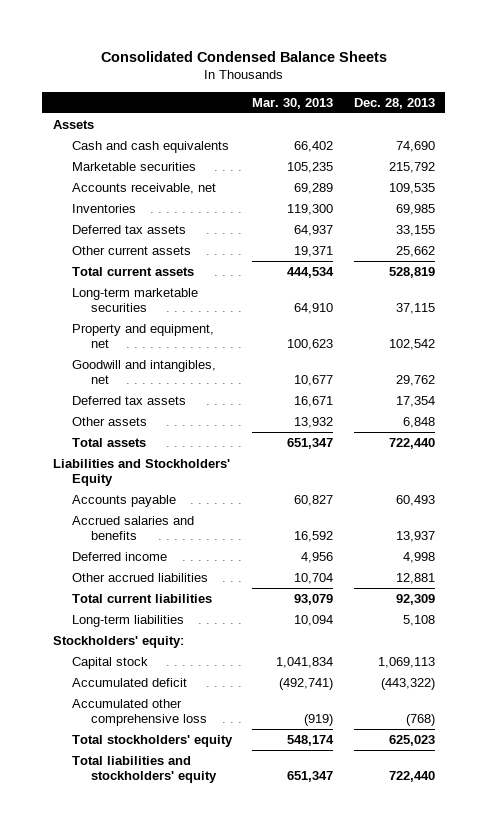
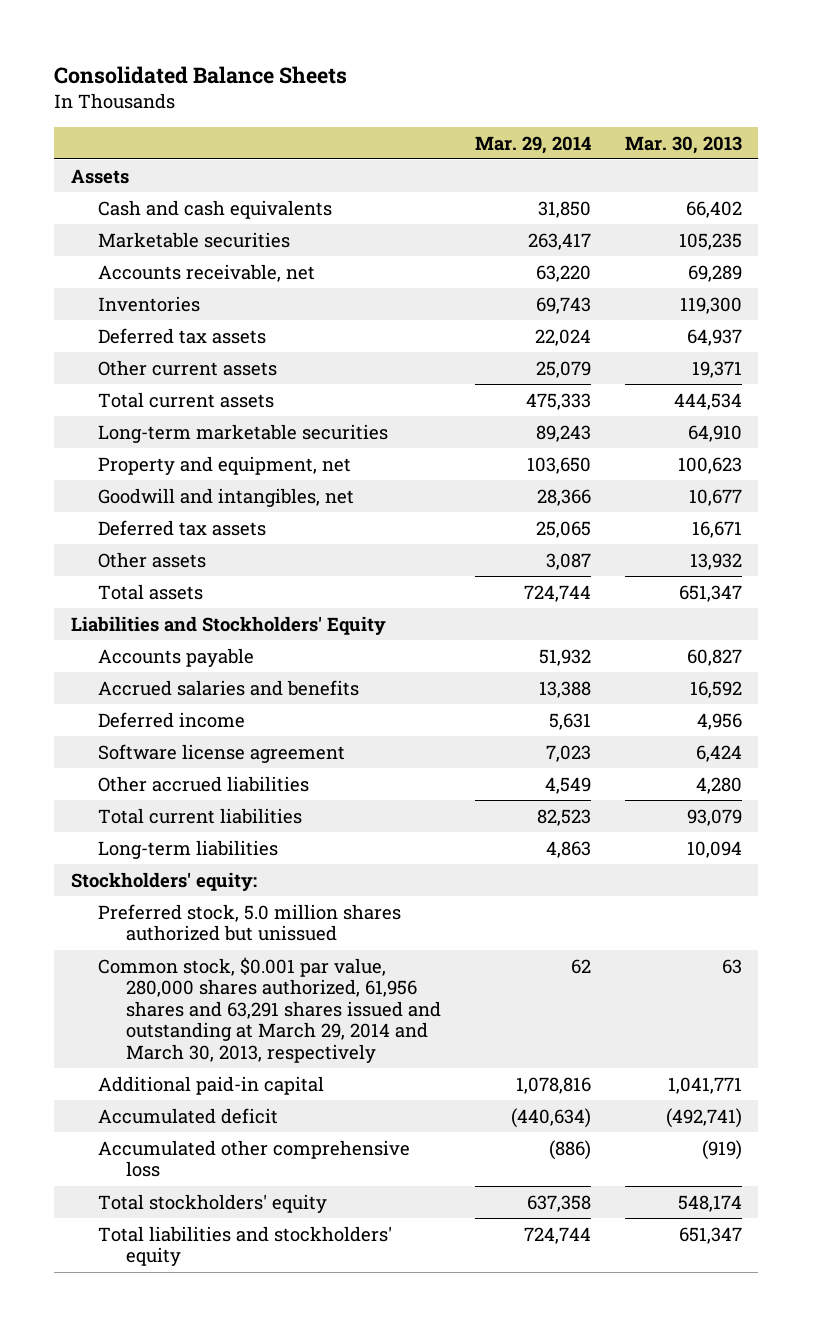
[100,51,387,63] Consolidated Condensed Balance Sheets -> [54,66,348,85] Consolidated Balance Sheets
[354,97,436,109] Dec. 28, 2013 -> none
none -> [474,135,591,154] Mar. 29, 2014
none -> [98,743,346,763] Software license agreement
[294,572,334,584] 10,704 -> [695,776,742,794] 4,280
[71,656,148,669] Capital stock -> none
none -> [98,903,402,942] Preferred stock, 5.0 million shares authorized but unissued
none -> [98,956,441,1064] Common stock, $0.001 par value, 280,000 shares authorized, 61,956 shares and 63,291 shares issued and outstanding at March 29, 2014 and March 30, 2013, respectively
none -> [98,1075,325,1095] Additional paid-in capital

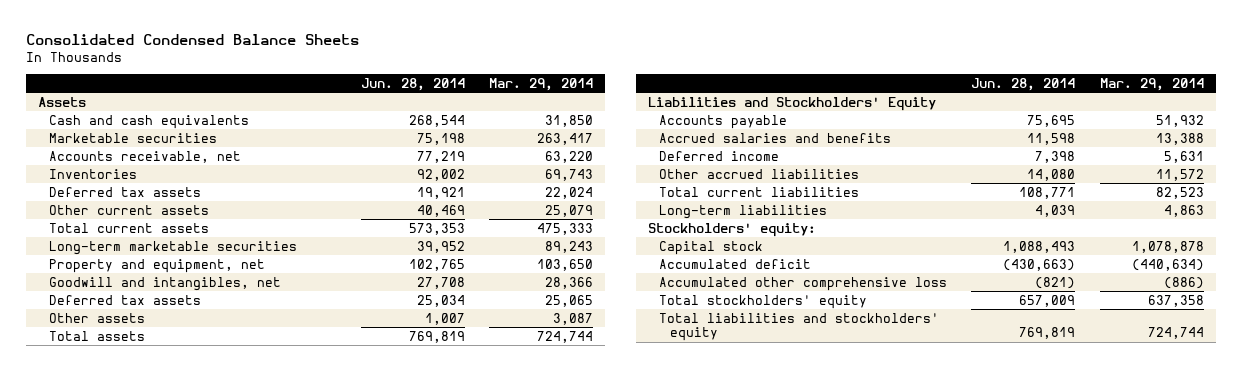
[54,66,348,85] Consolidated Balance Sheets -> [26,34,360,46] Consolidated Condensed Balance Sheets
[624,135,742,154] Mar. 30, 2013 -> none
none -> [361,78,466,92] Jun. 28, 2014
[98,743,346,763] Software license agreement -> none
[544,776,591,794] 4,549 -> [1155,168,1204,181] 11,572
[98,903,402,942] Preferred stock, 5.0 million shares authorized but unissued -> none
[98,956,441,1064] Common stock, $0.001 par value, 280,000 shares authorized, 61,956 shares and 63,291 shares issued and outstanding at March 29, 2014 and March 30, 2013, respectively -> none
[98,1075,325,1095] Additional paid-in capital -> [659,240,764,255] Capital stock
[515,1076,591,1094] 1,078,816 -> [1131,240,1204,253] 1,078,878

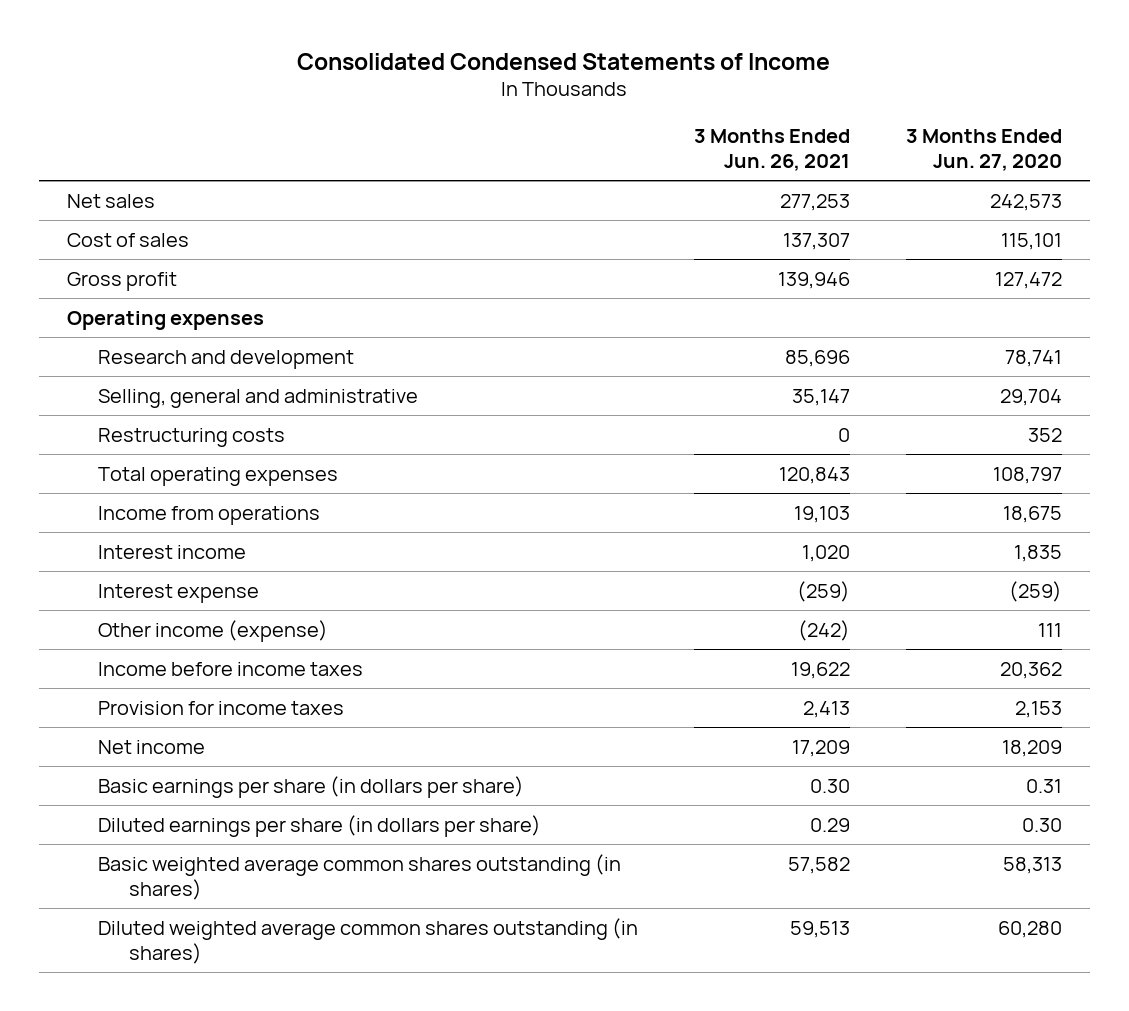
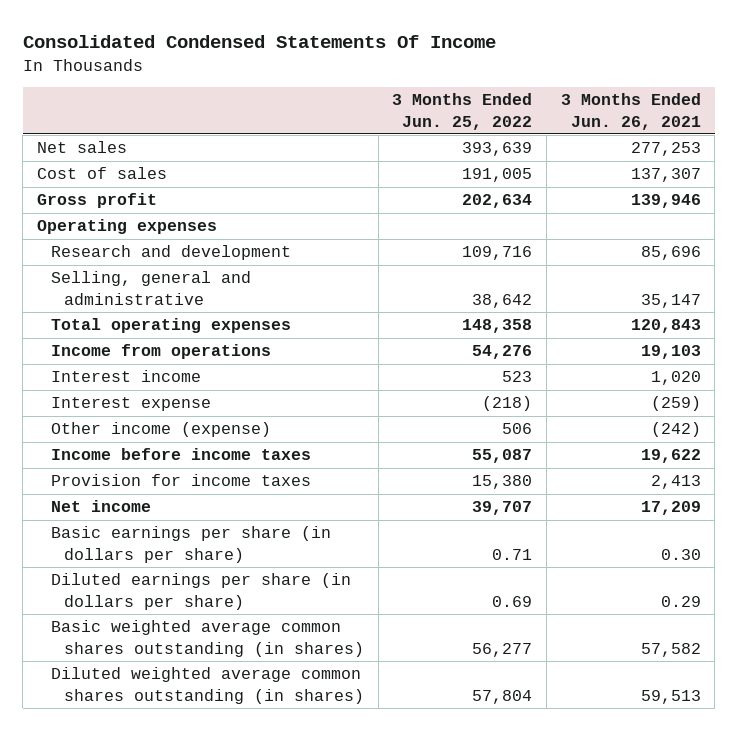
[297,52,831,70] Consolidated Condensed Statements of Income -> [22,35,496,49] Consolidated Condensed Statements Of Income
[906,128,1063,172] 3 Months Ended Jun. 27, 2020 -> none
none -> [392,93,533,130] 3 Months Ended Jun. 25, 2022
[97,427,285,447] Restructuring costs -> none

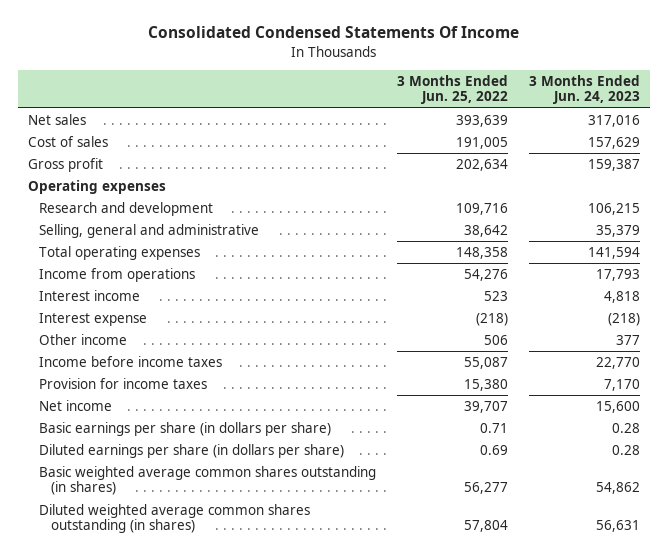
[560,93,701,130] 3 Months Ended Jun. 26, 2021 -> none
none -> [528,74,640,105] 3 Months Ended Jun. 24, 2023
[50,422,271,438] Other income (expense) -> [39,333,128,345] Other income

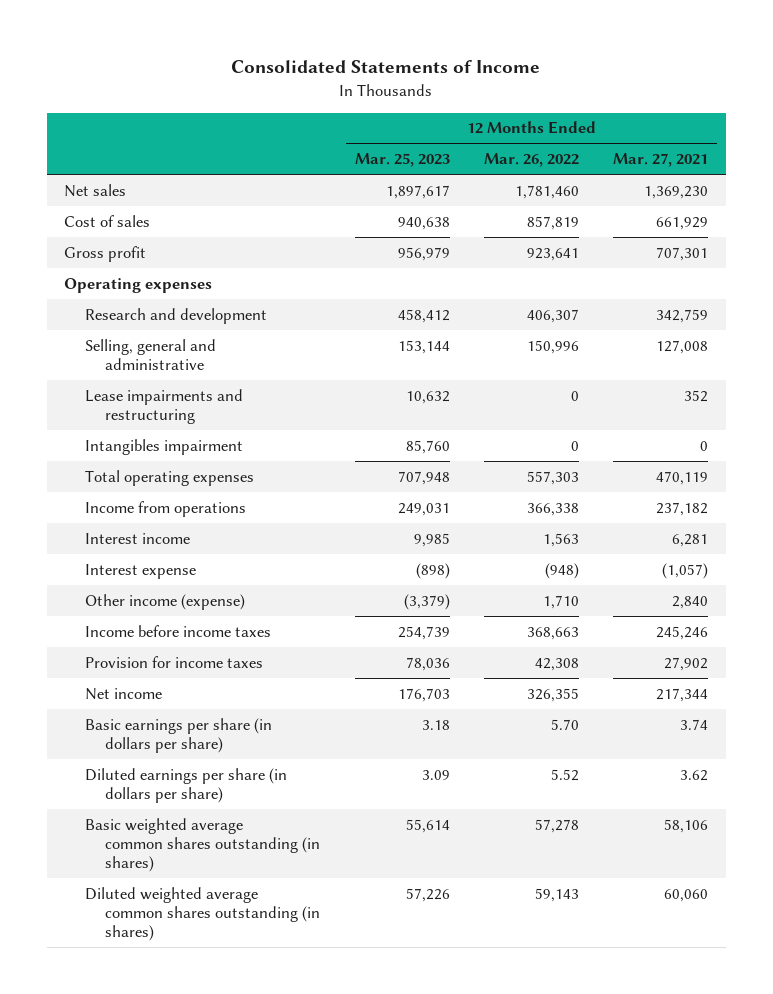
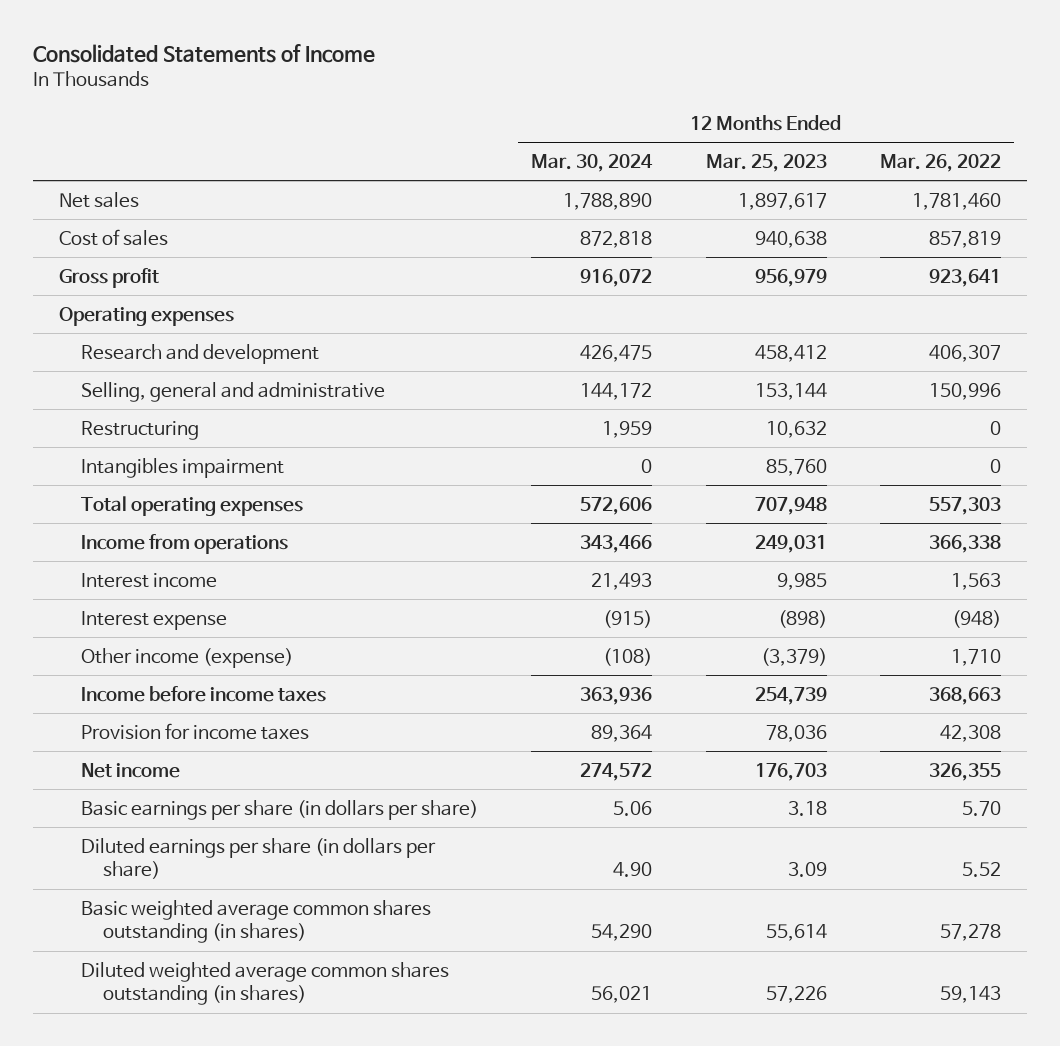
[613,153,709,168] Mar. 27, 2021 -> none
none -> [531,153,654,172] Mar. 30, 2024
[84,388,243,425] Lease impairments and restructuring -> [80,420,199,440] Restructuring

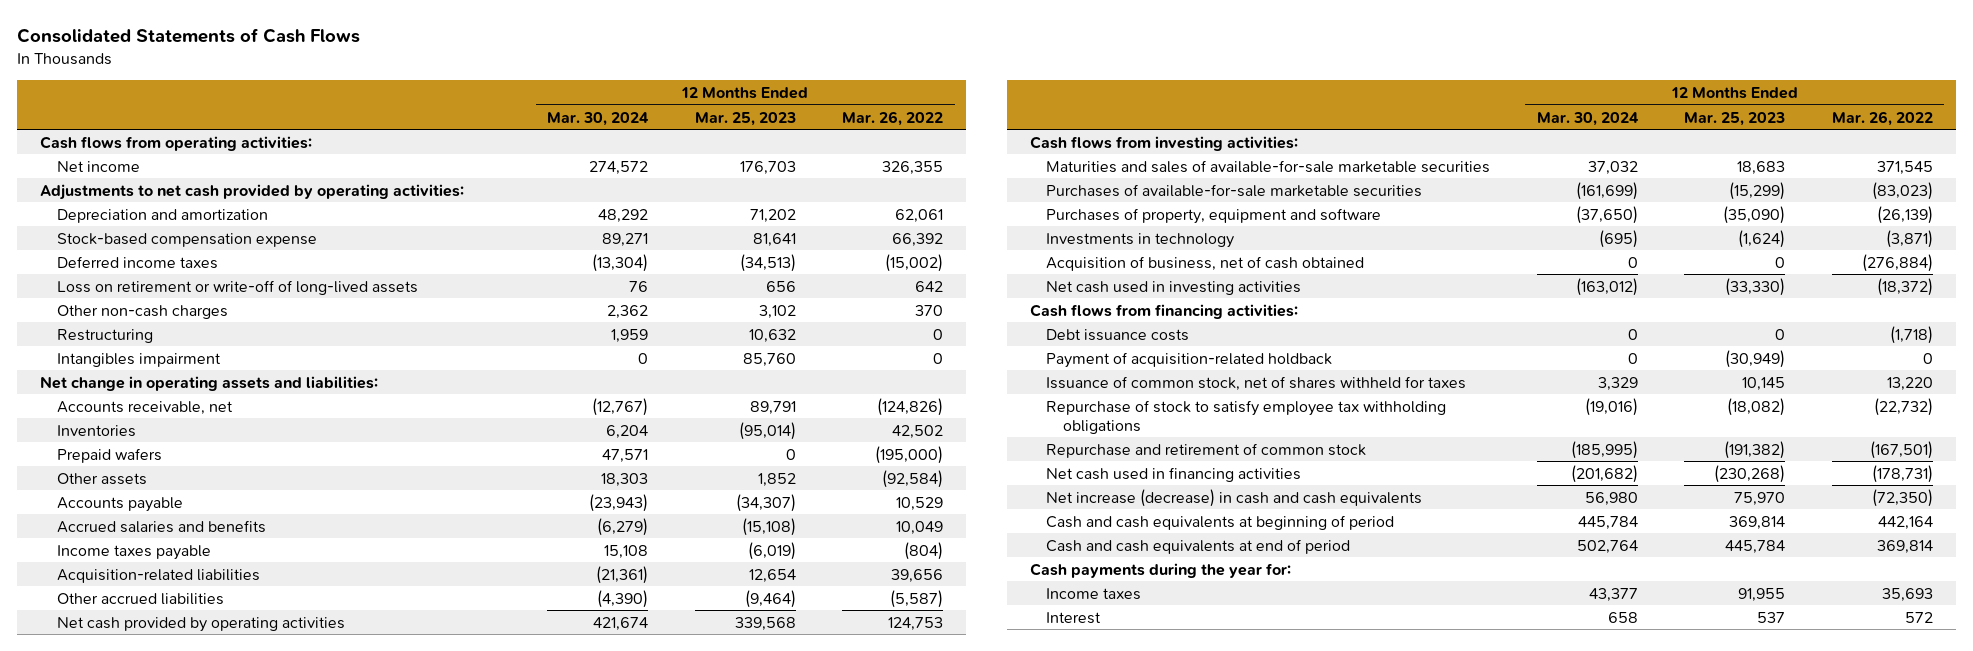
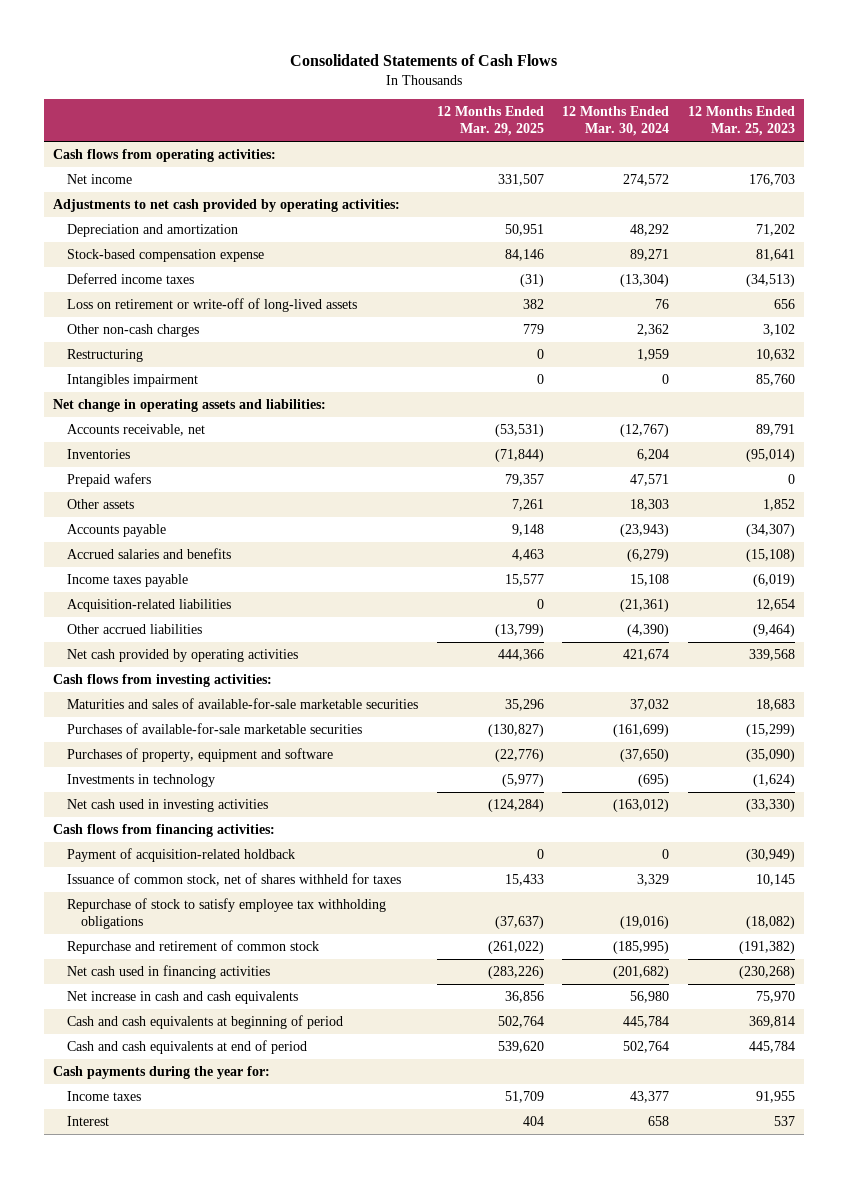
[842,110,944,126] Mar. 26, 2022 -> none
none -> [436,106,544,137] 12 Months Ended Mar. 29, 2025
[1046,255,1365,271] Acquisition of business, net of cash obtained -> none
[1046,328,1190,341] Debt issuance costs -> none
[1046,488,1423,507] Net increase (decrease) in cash and cash equivalents -> [67,991,299,1005] Net increase in cash and cash equivalents

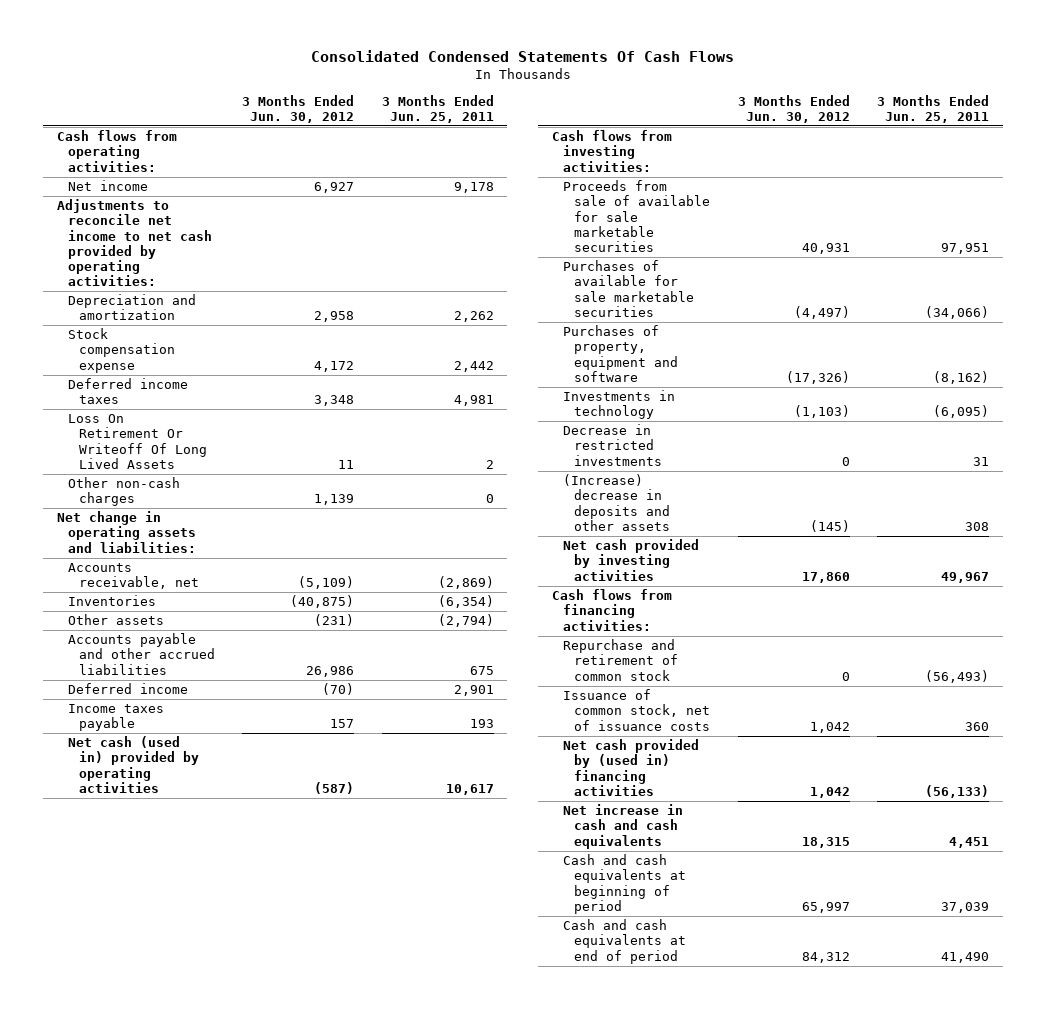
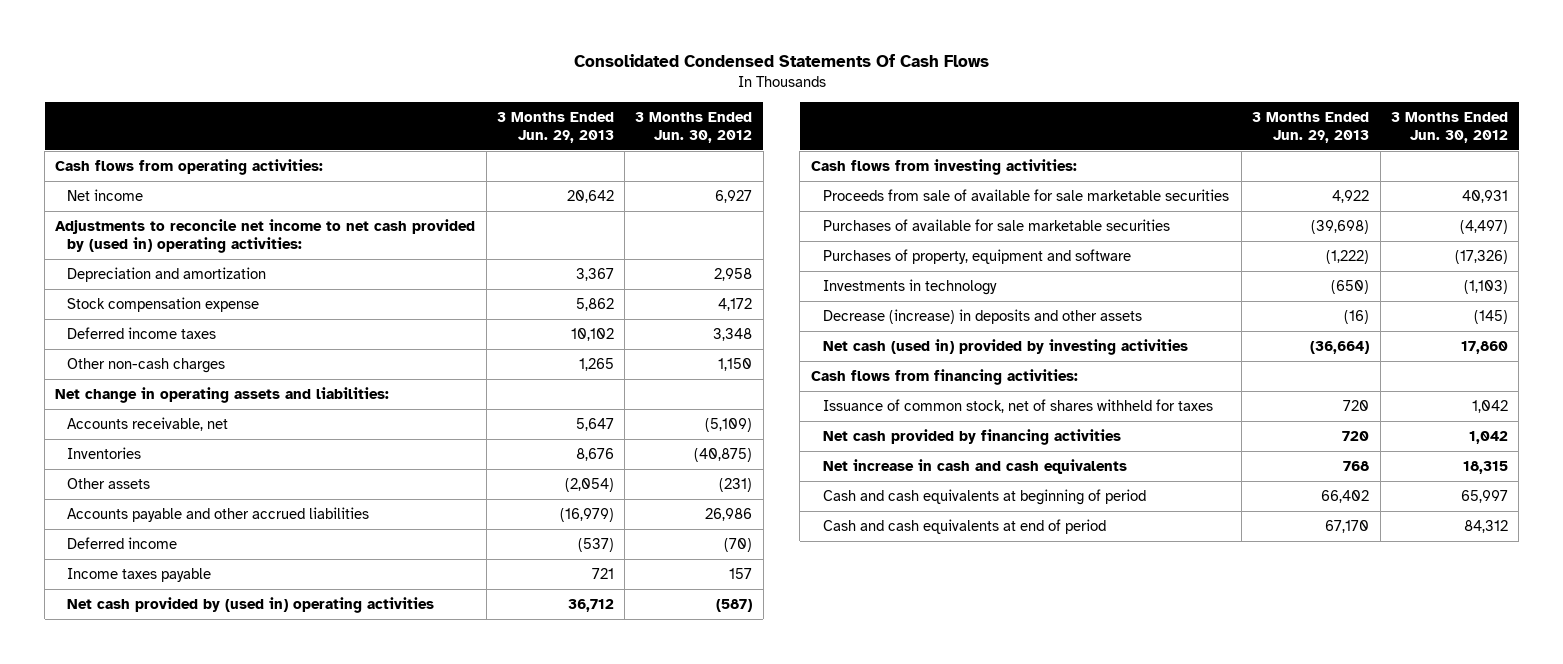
[381,94,494,123] 3 Months Ended Jun. 25, 2011 -> none
none -> [496,111,614,143] 3 Months Ended Jun. 29, 2013
[56,199,212,287] Adjustments to reconcile net income to net cash provided by operating activities: -> [55,218,476,253] Adjustments to reconcile net income to net cash provided by (used in) operating activities:
[67,414,207,469] Loss On Retirement Or Writeoff Of Long Lived Assets -> none
[314,494,355,506] 1,139 -> [718,357,753,371] 1,150
[67,736,199,793] Net cash (used in) provided by operating activities -> [67,596,435,613] Net cash provided by (used in) operating activities
[563,424,663,466] Decrease in restricted investments -> none
[563,474,671,531] (Increase) decrease in deposits and other assets -> [822,308,1142,324] Decrease (increase) in deposits and other assets
[563,539,700,581] Net cash provided by investing activities -> [822,338,1188,355] Net cash (used in) provided by investing activities
[563,639,679,681] Repurchase and retirement of common stock -> none
[563,689,711,731] Issuance of common stock, net of issuance costs -> [822,398,1213,413] Issuance of common stock, net of shares withheld for taxes
[563,739,700,796] Net cash provided by (used in) financing activities -> [822,428,1121,445] Net cash provided by financing activities

